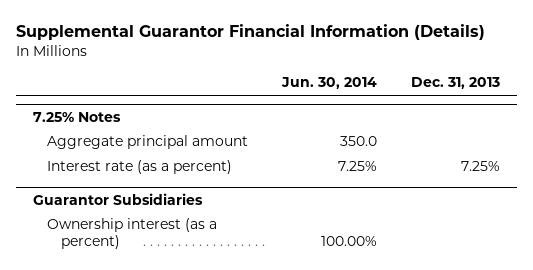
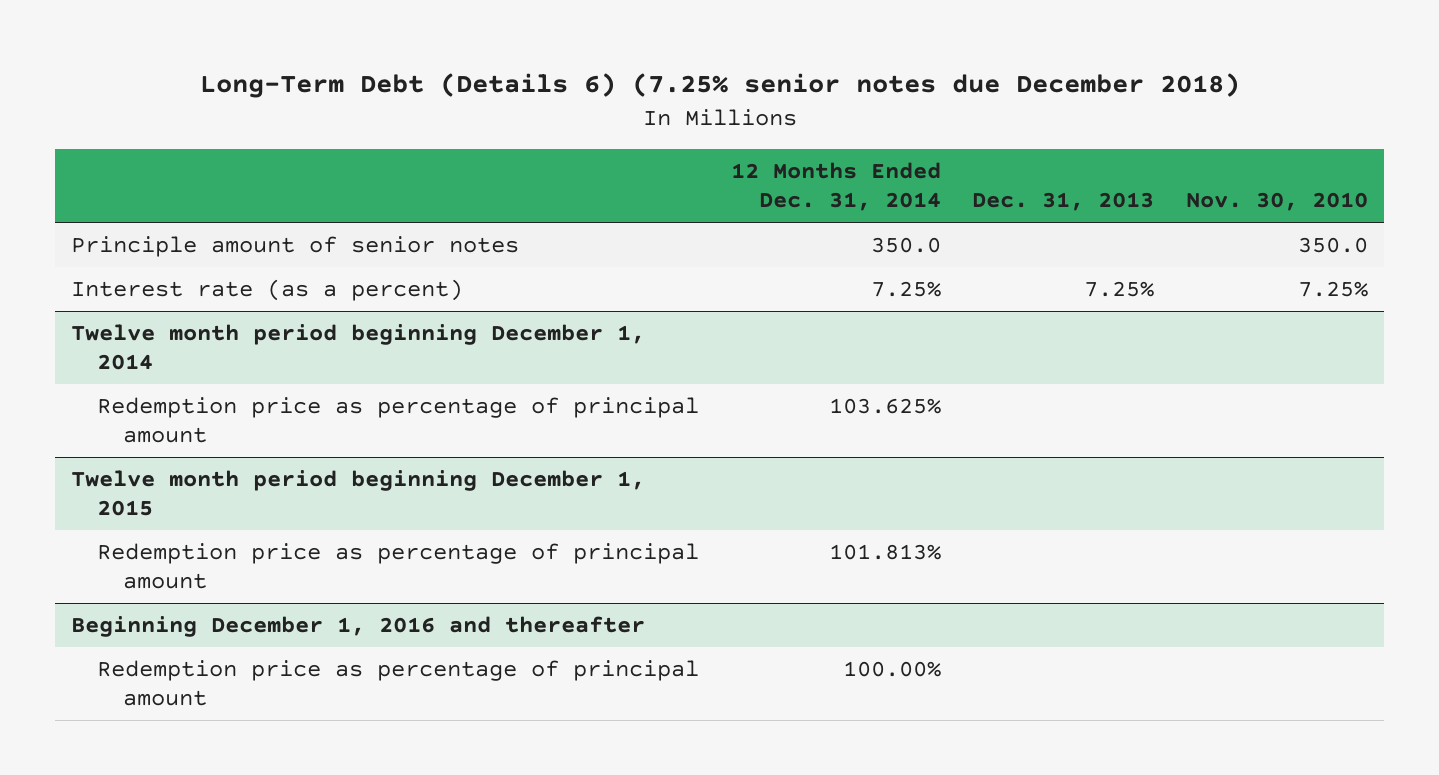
[15,24,485,41] Supplemental Guarantor Financial Information (Details) -> [199,73,1240,99] Long-Term Debt (Details 6) (7.25% senior notes due December 2018)
[280,77,377,90] Jun. 30, 2014 -> none
none -> [730,161,941,212] 12 Months Ended Dec. 31, 2014
none -> [1186,192,1369,212] Nov. 30, 2010
[32,111,121,122] 7.25% Notes -> none
[46,135,248,150] Aggregate principal amount -> [71,236,520,258] Principle amount of senior notes
[32,192,203,205] Guarantor Subsidiaries -> none
[46,218,217,250] Ownership interest (as a percent) -> none
none -> [71,324,646,371] Twelve month period beginning December 1, 2014
none -> [96,397,699,444] Redemption price as percentage of principal amount
none -> [71,470,646,517] Twelve month period beginning December 1, 2015
none -> [96,543,699,590] Redemption price as percentage of principal amount
none -> [71,616,646,638] Beginning December 1, 2016 and thereafter
none -> [96,660,699,707] Redemption price as percentage of principal amount

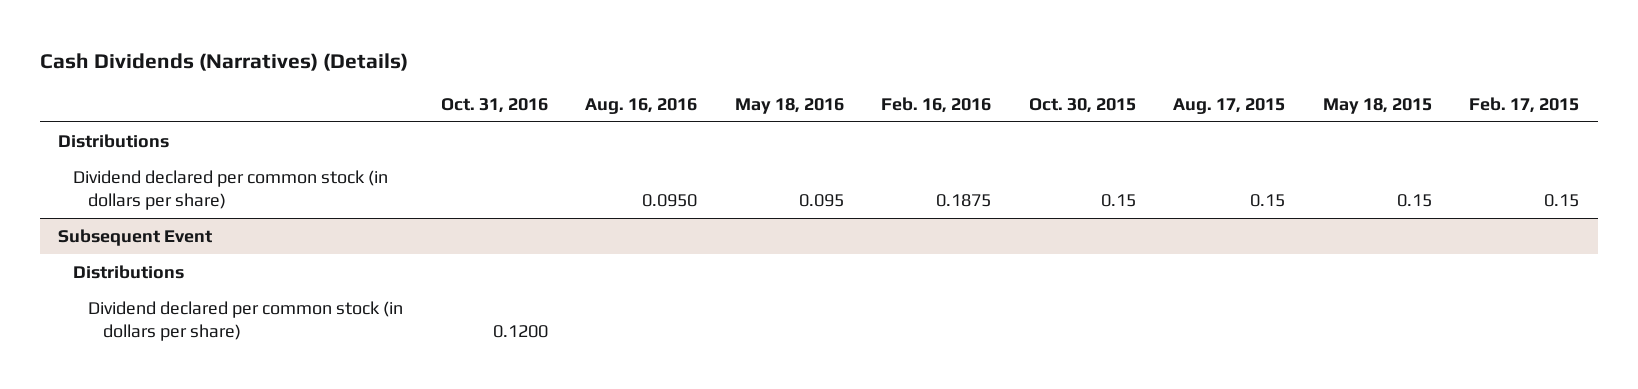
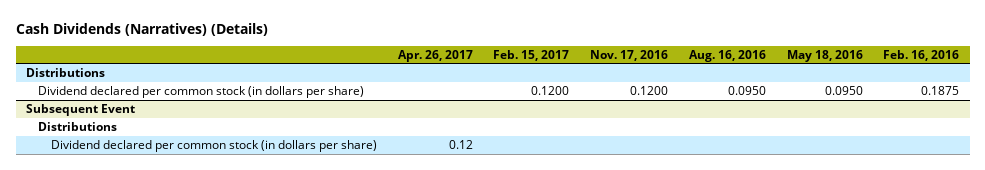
[440,97,548,113] Oct. 31, 2016 -> none
[1028,97,1136,113] Oct. 30, 2015 -> none
[1173,97,1286,114] Aug. 17, 2015 -> none
[1322,97,1432,114] May 18, 2015 -> none
[1469,96,1580,113] Feb. 17, 2015 -> none
none -> [397,49,473,62] Apr. 26, 2017
none -> [493,49,570,61] Feb. 15, 2017
none -> [590,49,669,61] Nov. 17, 2016
[798,193,844,207] 0.095 -> [824,86,863,96] 0.0950

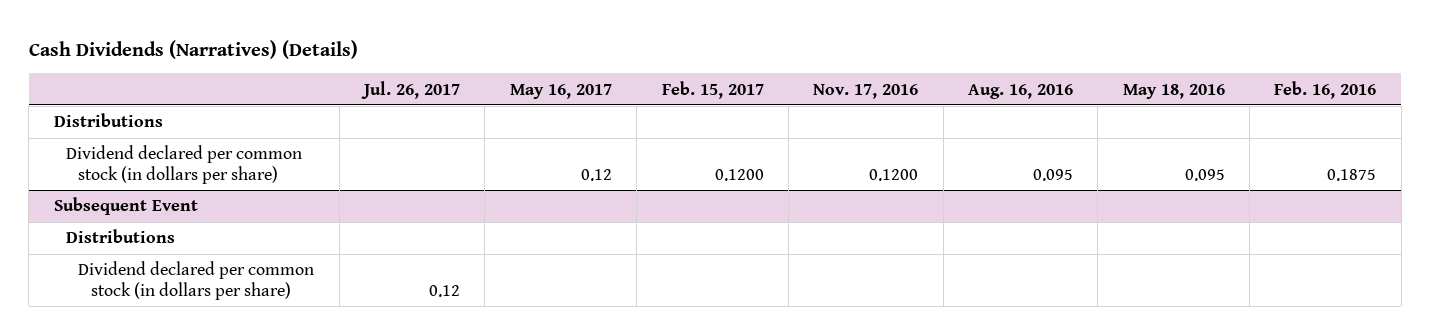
[397,49,473,62] Apr. 26, 2017 -> none
none -> [361,80,461,99] Jul. 26, 2017
none -> [509,83,612,99] May 16, 2017
[727,86,766,96] 0.0950 -> [1032,168,1073,181] 0.095
[824,86,863,96] 0.0950 -> [1184,168,1225,181] 0.095

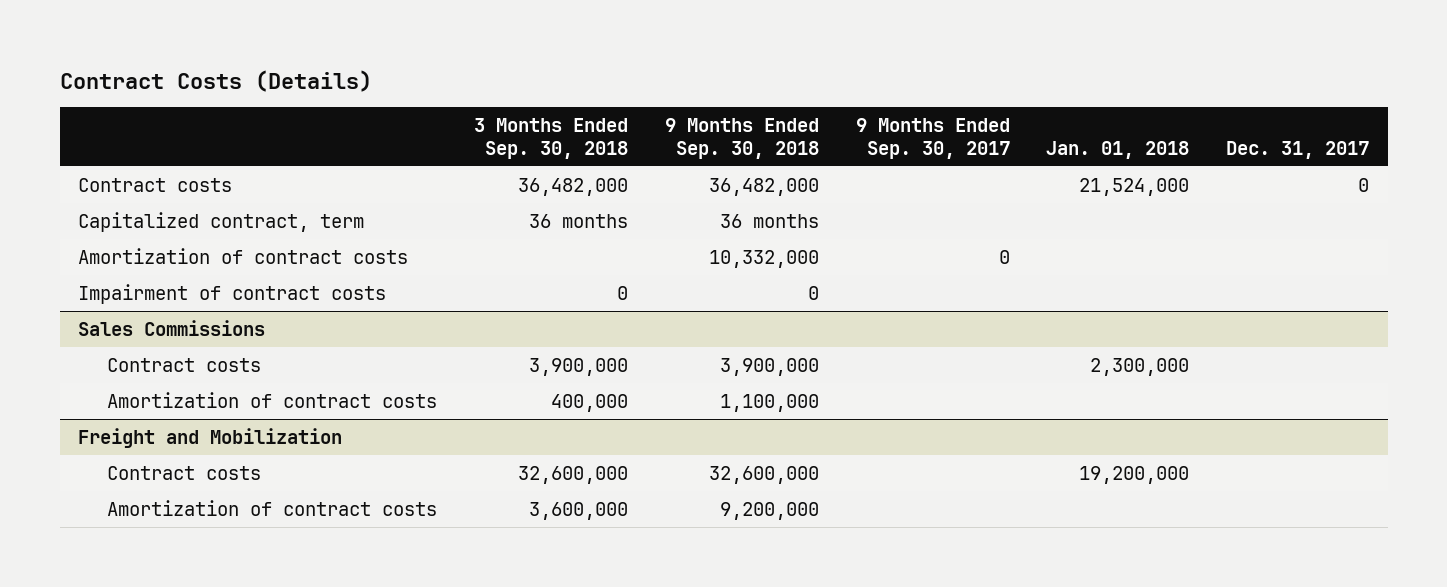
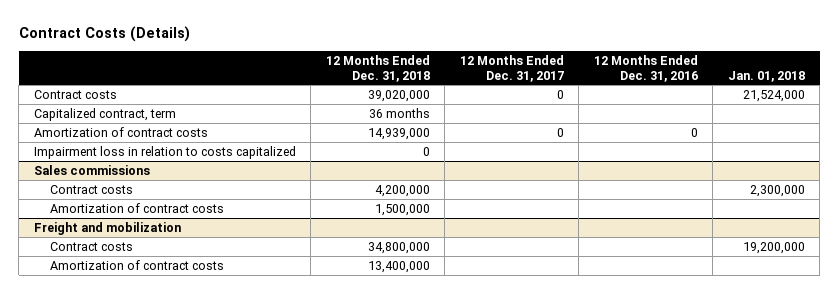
[473,118,628,159] 3 Months Ended Sep. 30, 2018 -> none
[664,118,819,159] 9 Months Ended Sep. 30, 2018 -> none
[855,118,1010,159] 9 Months Ended Sep. 30, 2017 -> none
[1226,140,1370,159] Dec. 31, 2017 -> none
none -> [325,54,430,82] 12 Months Ended Dec. 31, 2018
none -> [459,54,564,82] 12 Months Ended Dec. 31, 2017
none -> [593,54,698,82] 12 Months Ended Dec. 31, 2016
[78,283,387,304] Impairment of contract costs -> [33,145,296,159] Impairment loss in relation to costs capitalized
[78,319,266,336] Sales Commissions -> [33,164,150,175] Sales commissions
[78,427,343,448] Freight and Mobilization -> [33,221,181,235] Freight and mobilization

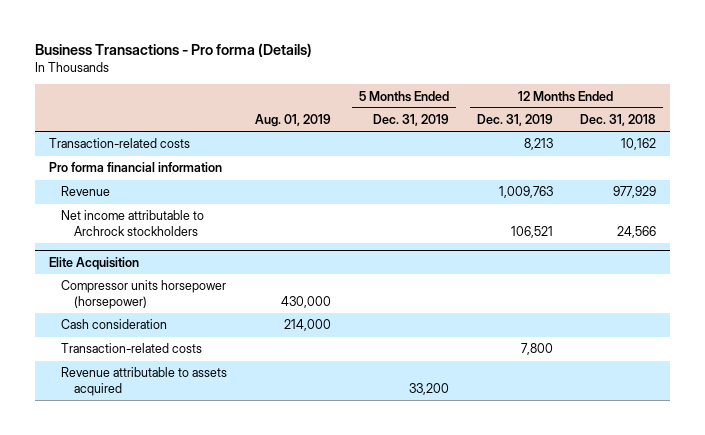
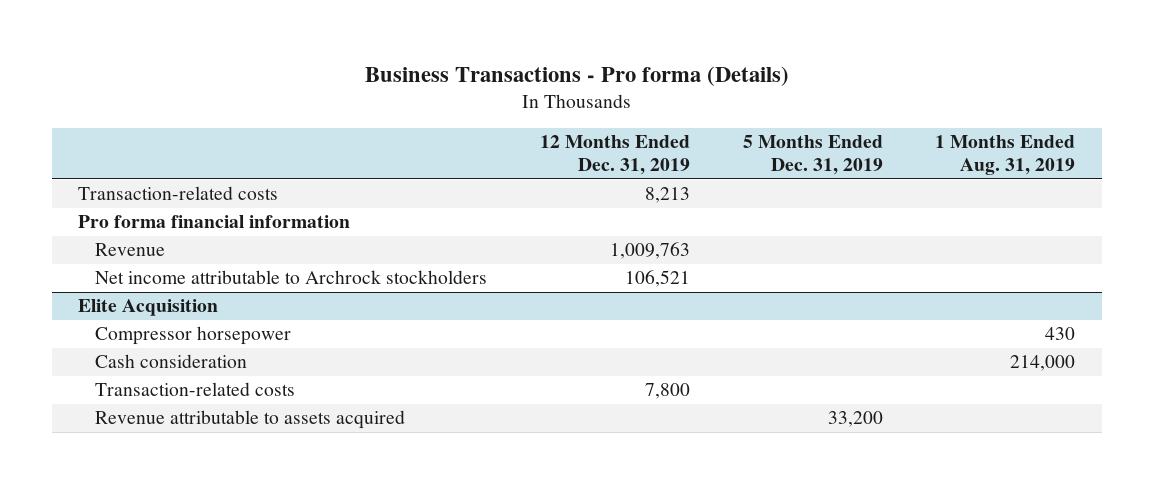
[255,114,332,128] Aug. 01, 2019 -> none
[580,114,657,127] Dec. 31, 2018 -> none
none -> [935,135,1076,176] 1 Months Ended Aug. 31, 2019
[61,280,227,309] Compressor units horsepower (horsepower) -> [94,326,291,346] Compressor horsepower

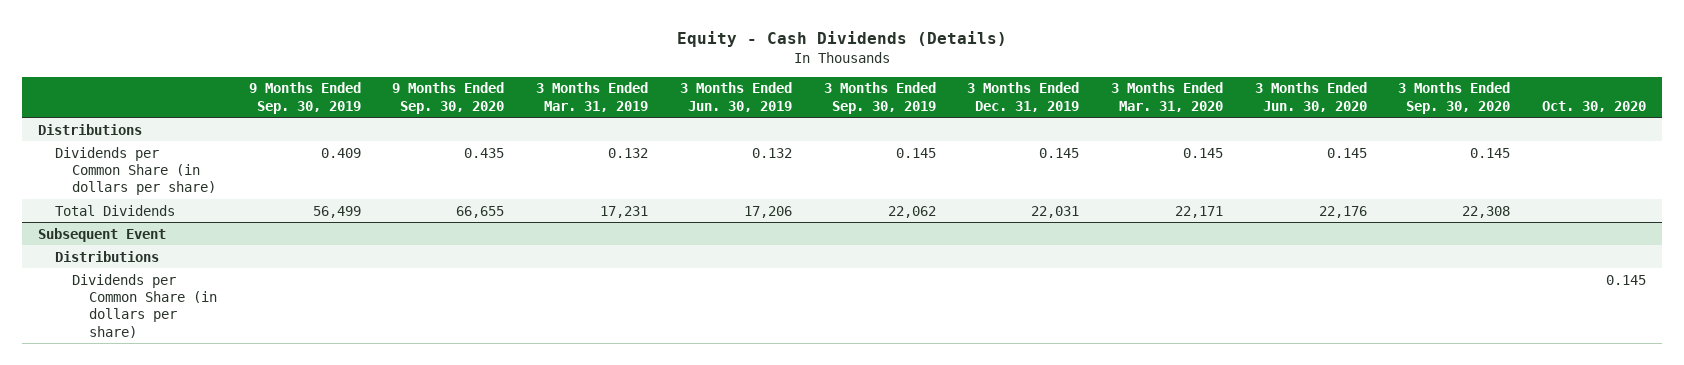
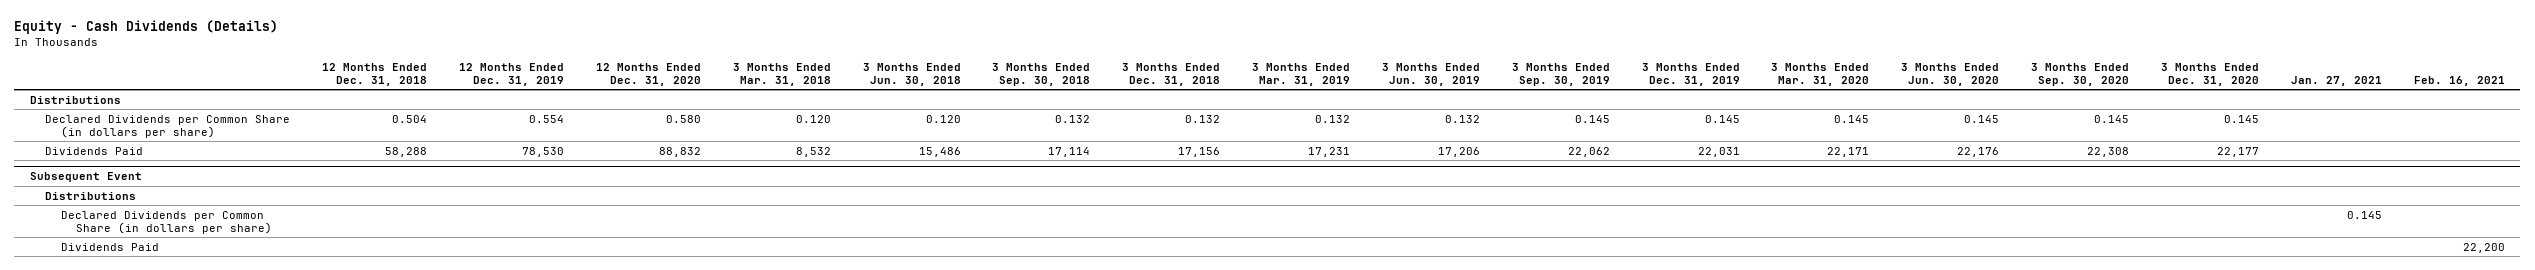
[248,82,361,114] 9 Months Ended Sep. 30, 2019 -> none
[392,82,505,114] 9 Months Ended Sep. 30, 2020 -> none
[1542,100,1647,112] Oct. 30, 2020 -> none
none -> [322,62,428,86] 12 Months Ended Dec. 31, 2018
none -> [459,62,565,86] 12 Months Ended Dec. 31, 2019
none -> [595,62,701,86] 12 Months Ended Dec. 31, 2020
none -> [732,62,831,86] 3 Months Ended Mar. 31, 2018
none -> [862,62,961,86] 3 Months Ended Jun. 30, 2018
none -> [992,62,1091,86] 3 Months Ended Sep. 30, 2018
none -> [1122,62,1221,86] 3 Months Ended Dec. 31, 2018
none -> [2160,62,2259,86] 3 Months Ended Dec. 31, 2020
none -> [2290,75,2382,86] Jan. 27, 2021
none -> [2413,75,2505,86] Feb. 16, 2021
[55,146,217,196] Dividends per Common Share (in dollars per share) -> [45,114,291,138] Declared Dividends per Common Share (in dollars per share)
[55,204,176,216] Total Dividends -> [45,146,144,155] Dividends Paid
[72,273,218,338] Dividends per Common Share (in dollars per share) -> [60,210,272,234] Declared Dividends per Common Share (in dollars per share)
none -> [60,242,159,251] Dividends Paid

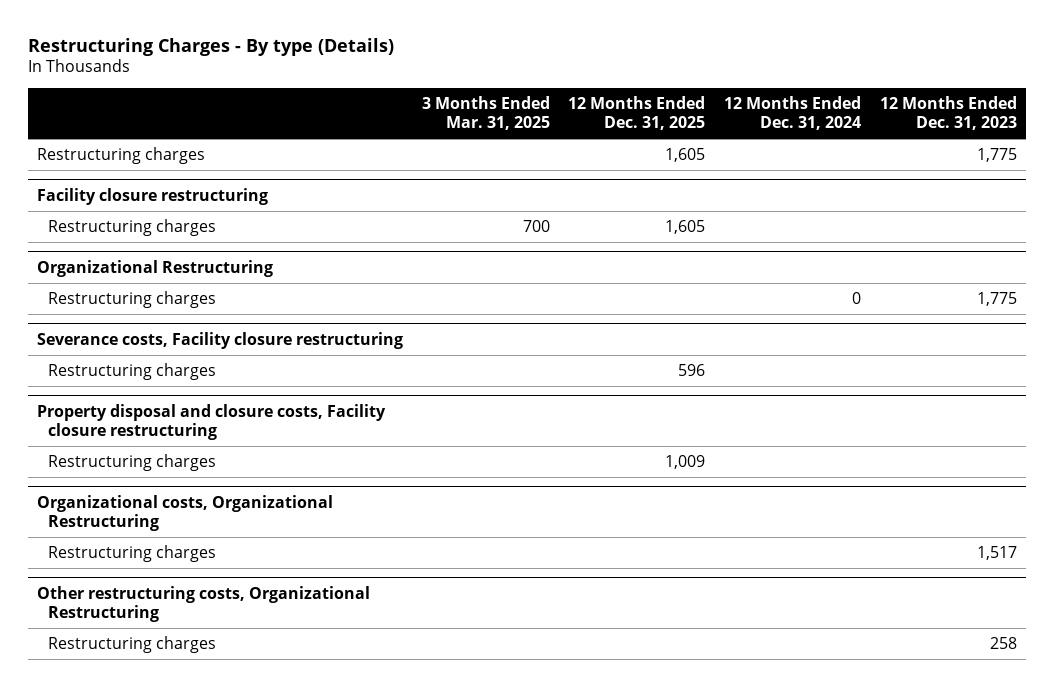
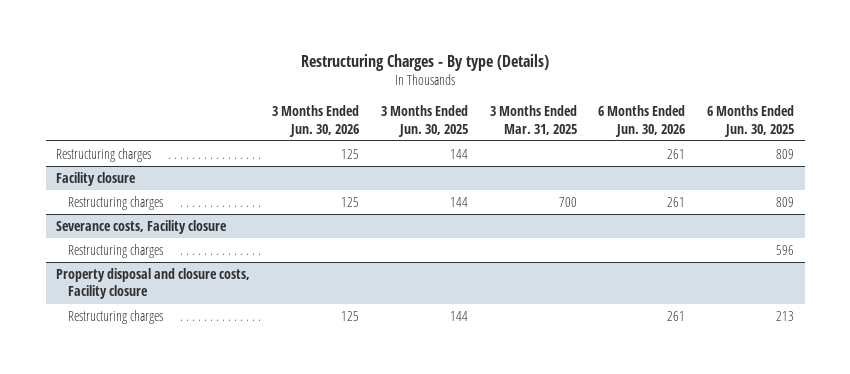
[568,95,706,131] 12 Months Ended Dec. 31, 2025 -> none
[724,95,862,131] 12 Months Ended Dec. 31, 2024 -> none
[879,95,1017,131] 12 Months Ended Dec. 31, 2023 -> none
none -> [272,105,360,137] 3 Months Ended Jun. 30, 2026
none -> [380,105,468,137] 3 Months Ended Jun. 30, 2025
none -> [598,105,686,137] 6 Months Ended Jun. 30, 2026
none -> [707,105,795,137] 6 Months Ended Jun. 30, 2025
[37,187,269,205] Facility closure restructuring -> [56,171,137,186] Facility closure
[37,259,274,277] Organizational Restructuring -> none
[48,290,217,308] Restructuring charges -> none
[37,331,404,349] Severance costs, Facility closure restructuring -> [56,219,228,234] Severance costs, Facility closure
[37,403,387,441] Property disposal and closure costs, Facility closure restructuring -> [56,267,251,300] Property disposal and closure costs, Facility closure
[37,494,334,532] Organizational costs, Organizational Restructuring -> none
[48,544,217,562] Restructuring charges -> none
[37,585,371,623] Other restructuring costs, Organizational Restructuring -> none
[48,635,217,653] Restructuring charges -> none

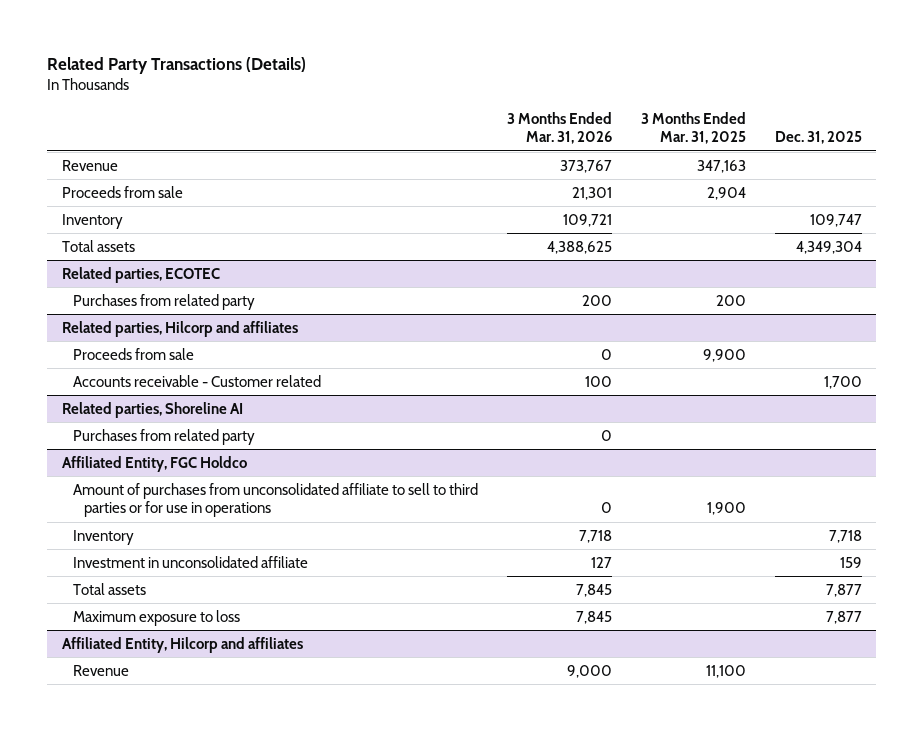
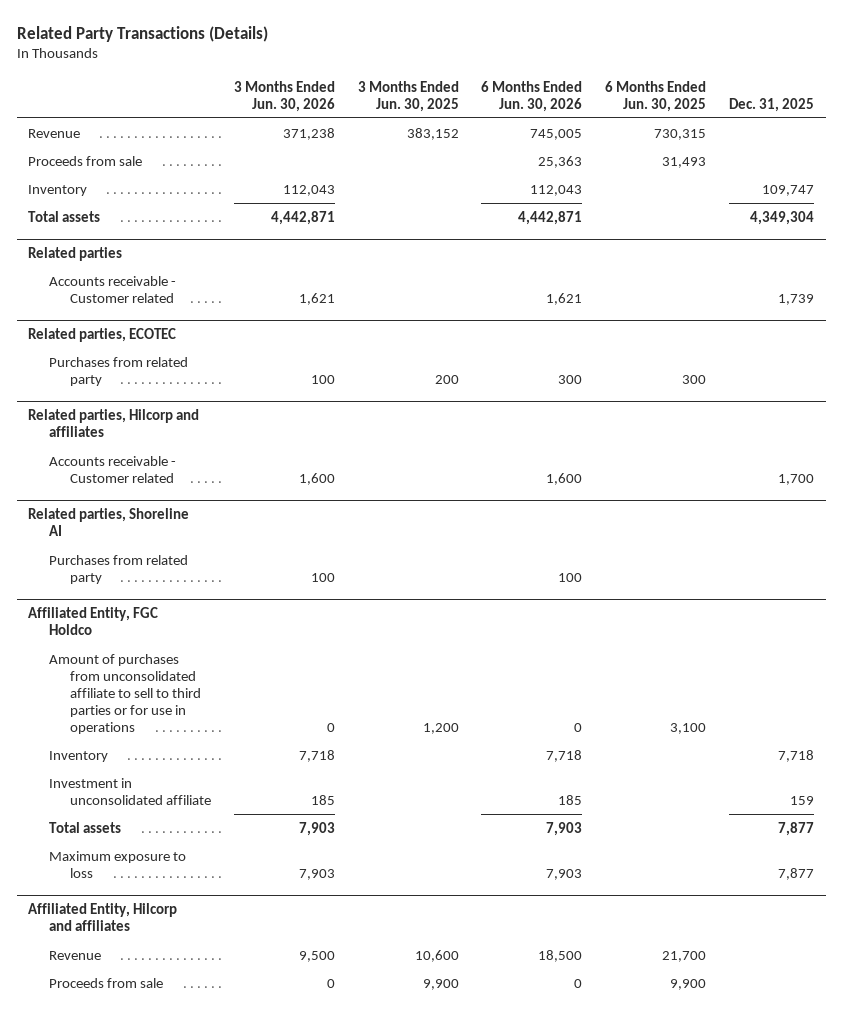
[506,111,612,145] 3 Months Ended Mar. 31, 2026 -> none
[640,111,746,145] 3 Months Ended Mar. 31, 2025 -> none
none -> [233,80,335,112] 3 Months Ended Jun. 30, 2026
none -> [357,80,459,112] 3 Months Ended Jun. 30, 2025
none -> [481,80,583,112] 6 Months Ended Jun. 30, 2026
none -> [605,80,707,112] 6 Months Ended Jun. 30, 2025
none -> [28,247,123,262] Related parties
none -> [48,275,176,303] Accounts receivable - Customer related
[72,347,194,360] Proceeds from sale -> none
none -> [48,977,163,988] Proceeds from sale

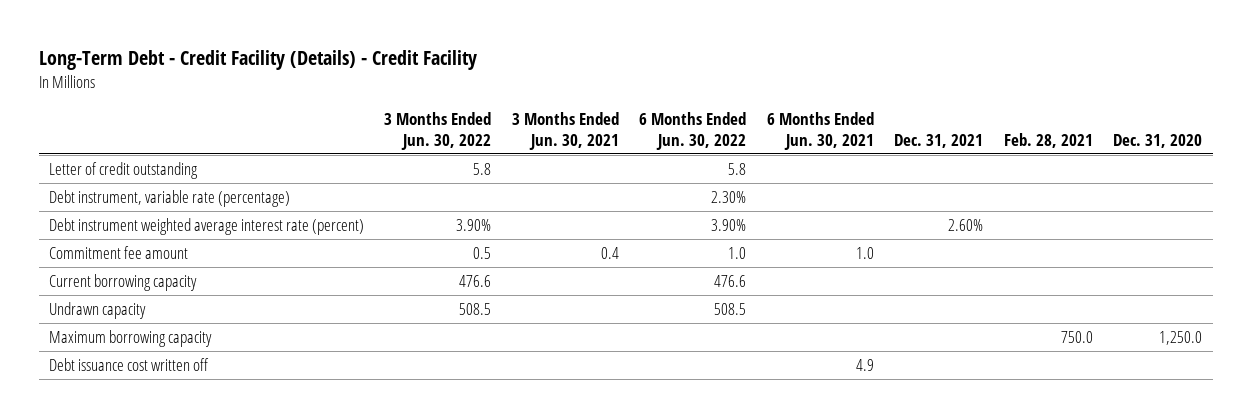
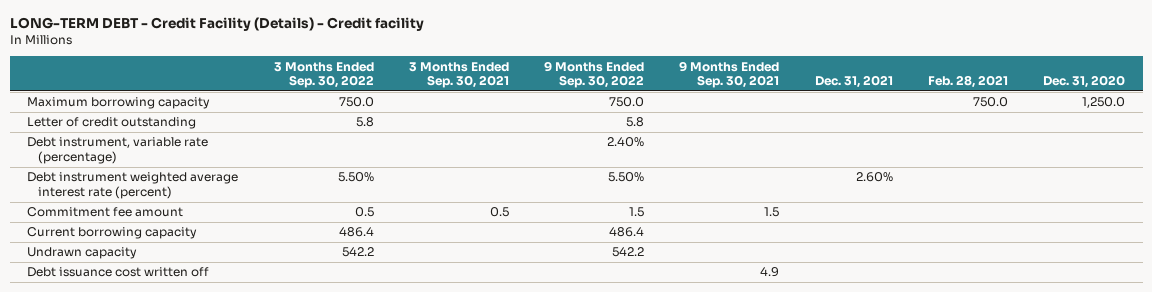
[38,49,477,70] Long-Term Debt - Credit Facility (Details) - Credit Facility -> [9,17,424,32] LONG-TERM DEBT - Credit Facility (Details) - Credit facility
[384,111,492,150] 3 Months Ended Jun. 30, 2022 -> none
[511,111,619,150] 3 Months Ended Jun. 30, 2021 -> none
[639,111,747,150] 6 Months Ended Jun. 30, 2022 -> none
[766,111,874,150] 6 Months Ended Jun. 30, 2021 -> none
none -> [273,61,374,89] 3 Months Ended Sep. 30, 2022
none -> [408,61,509,89] 3 Months Ended Sep. 30, 2021
none -> [544,60,645,89] 9 Months Ended Sep. 30, 2022
none -> [679,60,780,89] 9 Months Ended Sep. 30, 2021
[48,329,212,347] Maximum borrowing capacity -> [27,97,211,110] Maximum borrowing capacity

